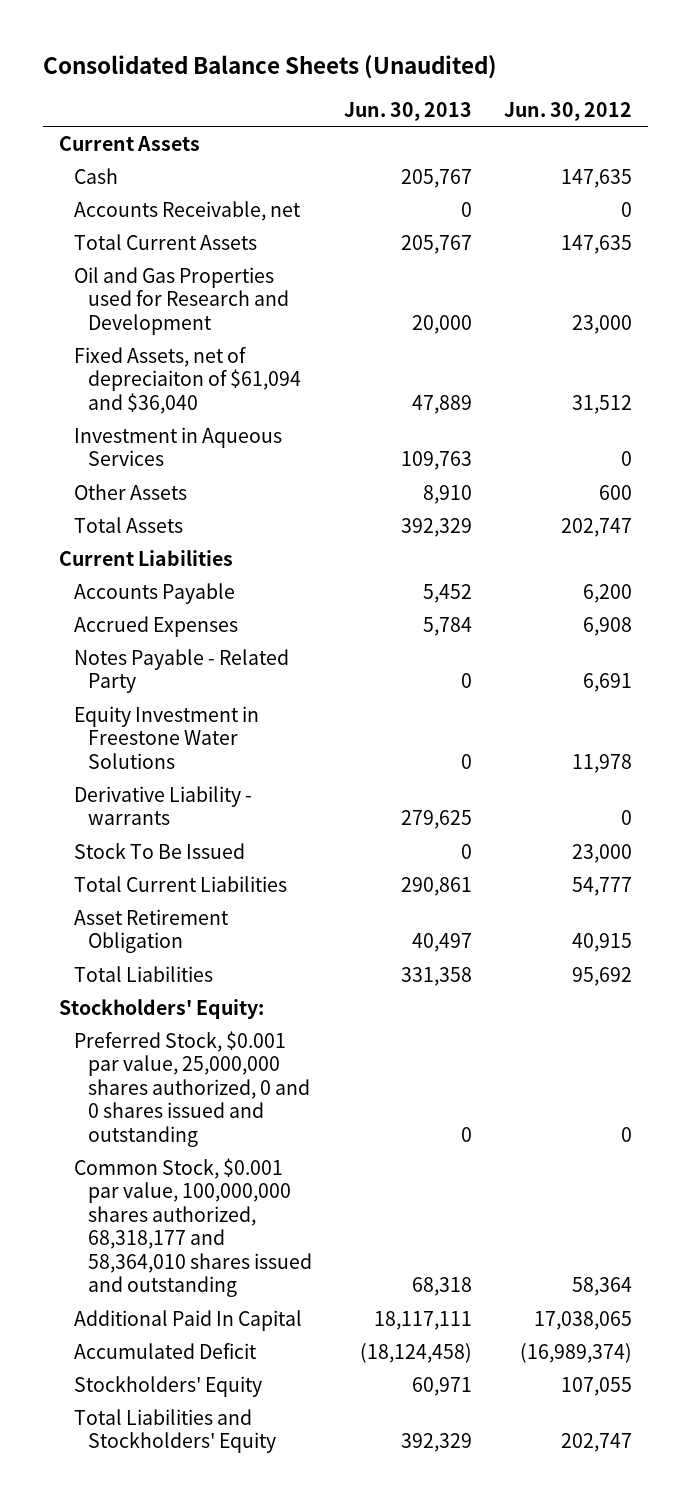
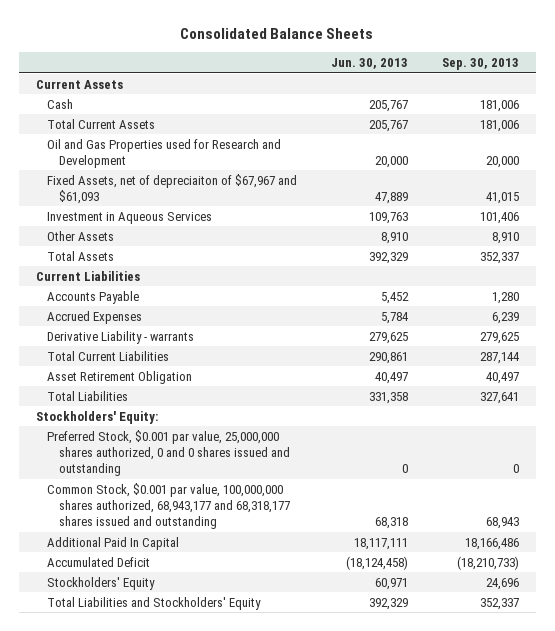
[43,54,498,79] Consolidated Balance Sheets (Unaudited) -> [180,28,374,40] Consolidated Balance Sheets
[504,101,633,121] Jun. 30, 2012 -> none
none -> [441,57,519,70] Sep. 30, 2013
[73,200,301,221] Accounts Receivable, net -> none
[73,346,302,414] Fixed Assets, net of depreciaiton of $61,094 and $36,040 -> [47,173,298,204] Fixed Assets, net of depreciaiton of $67,967 and $61,093
[73,648,289,694] Notes Payable - Related Party -> none
[73,705,259,769] Equity Investment in Freestone Water Solutions -> none
[73,842,245,859] Stock To Be Issued -> none
[73,1157,313,1298] Common Stock, $0.001 par value, 100,000,000 shares authorized, 68,318,177 and 58,364,010 shares issued and outstanding -> [47,482,290,529] Common Stock, $0.001 par value, 100,000,000 shares authorized, 68,943,177 and 68,318,177 shares issued and outstanding

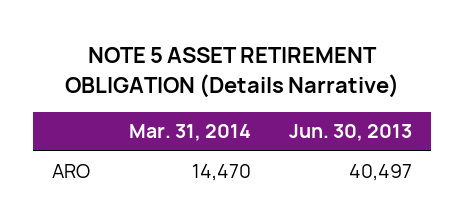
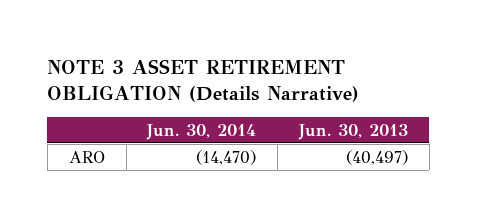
[65,47,400,99] NOTE 5 ASSET RETIREMENT OBLIGATION (Details Narrative) -> [47,58,360,103] NOTE 3 ASSET RETIREMENT OBLIGATION (Details Narrative)
[128,124,251,142] Mar. 31, 2014 -> none
none -> [146,123,257,140] Jun. 30, 2014
[348,164,412,182] 40,497 -> [345,149,408,165] (40,497)

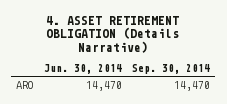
[47,58,360,103] NOTE 3 ASSET RETIREMENT OBLIGATION (Details Narrative) -> [46,15,180,53] 4. ASSET RETIREMENT OBLIGATION (Details Narrative)
[297,123,408,140] Jun. 30, 2013 -> none
none -> [132,64,211,75] Sep. 30, 2014
[196,149,257,165] (14,470) -> [86,80,123,91] 14,470

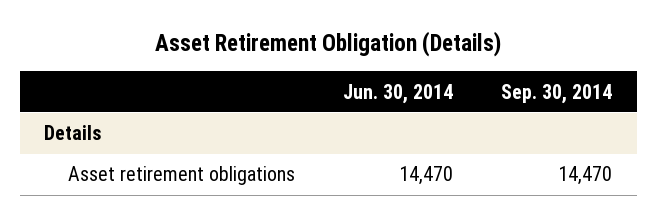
[46,15,180,53] 4. ASSET RETIREMENT OBLIGATION (Details Narrative) -> [155,31,502,58] Asset Retirement Obligation (Details)
none -> [44,125,103,141] Details
[16,80,35,89] ARO -> [68,166,296,186] Asset retirement obligations

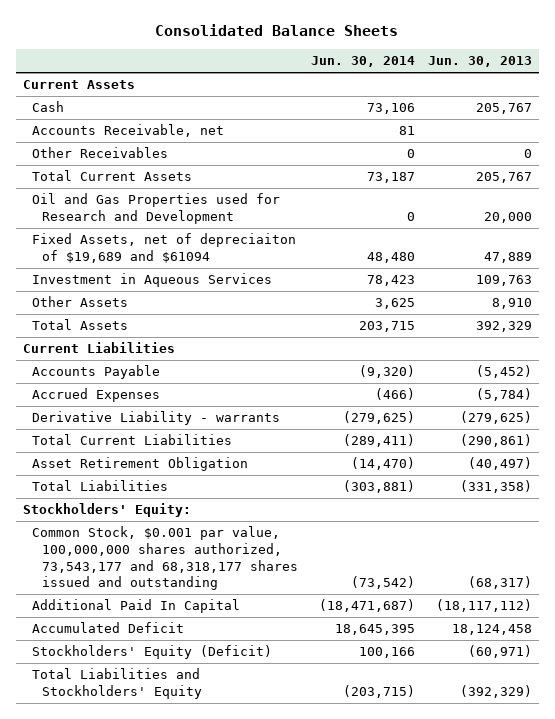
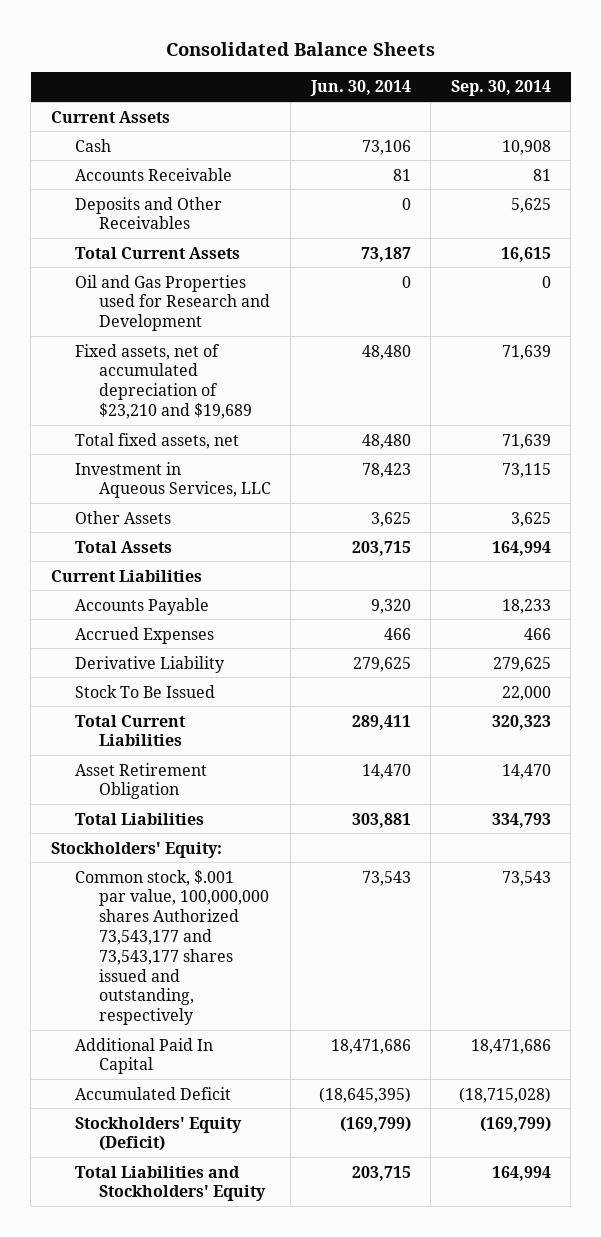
[428,56,533,68] Jun. 30, 2013 -> none
none -> [450,80,551,97] Sep. 30, 2014
[32,124,225,138] Accounts Receivable, net -> [74,167,232,181] Accounts Receivable
[32,147,169,159] Other Receivables -> [74,196,222,230] Deposits and Other Receivables
[32,233,297,264] Fixed Assets, net of depreciaiton of $19,689 and $61094 -> [74,343,252,419] Fixed assets, net of accumulated depreciation of $23,210 and $19,689
none -> [74,432,239,449] Total fixed assets, net
[32,273,273,288] Investment in Aqueous Services -> [74,461,271,499] Investment in Aqueous Services, LLC
[359,365,416,379] (9,320) -> [370,598,411,614] 9,320
[375,388,416,401] (466) -> [383,627,411,640] 466
[32,411,281,426] Derivative Liability - warrants -> [74,655,225,673] Derivative Liability
[343,411,416,425] (279,625) -> [352,656,411,672] 279,625
none -> [74,684,215,698] Stock To Be Issued
[343,434,416,448] (289,411) -> [351,714,411,730] 289,411
[351,457,416,471] (14,470) -> [361,763,411,779] 14,470
[343,480,416,494] (303,881) -> [351,812,411,828] 303,881
[32,526,298,591] Common Stock, $0.001 par value, 100,000,000 shares authorized, 73,543,177 and 68,318,177 shares issued and outstanding -> [74,869,269,1026] Common stock, $.001 par value, 100,000,000 shares Authorized 73,543,177 and 73,543,177 shares issued and outstanding, respectively
[351,576,416,590] (73,542) -> [361,870,411,886] 73,543
[319,599,416,613] (18,471,687) -> [330,1038,411,1054] 18,471,686
[335,624,416,636] 18,645,395 -> [318,1086,411,1103] (18,645,395)
[359,647,416,659] 100,166 -> [339,1115,411,1132] (169,799)
[343,685,416,699] (203,715) -> [351,1165,411,1181] 203,715

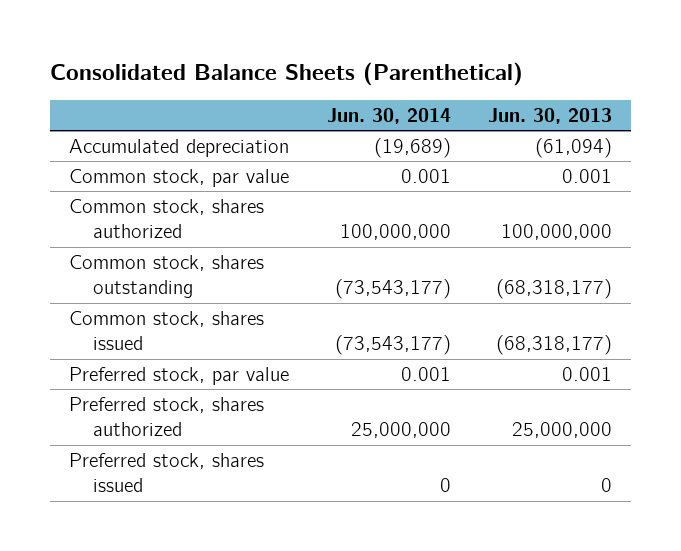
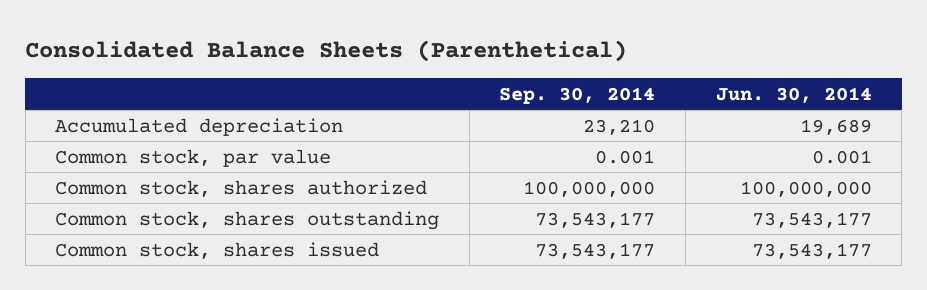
[488,107,613,124] Jun. 30, 2013 -> none
none -> [499,86,656,104] Sep. 30, 2014
[373,137,451,158] (19,689) -> [799,118,872,135] 19,689
[69,366,290,385] Preferred stock, par value -> none
[69,396,265,437] Preferred stock, shares authorized -> none
[69,452,265,493] Preferred stock, shares issued -> none
[334,279,451,300] (73,543,177) -> [751,211,872,228] 73,543,177
[334,335,451,356] (73,543,177) -> [751,242,872,259] 73,543,177

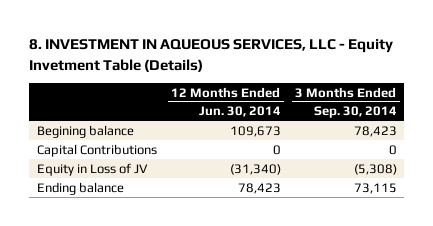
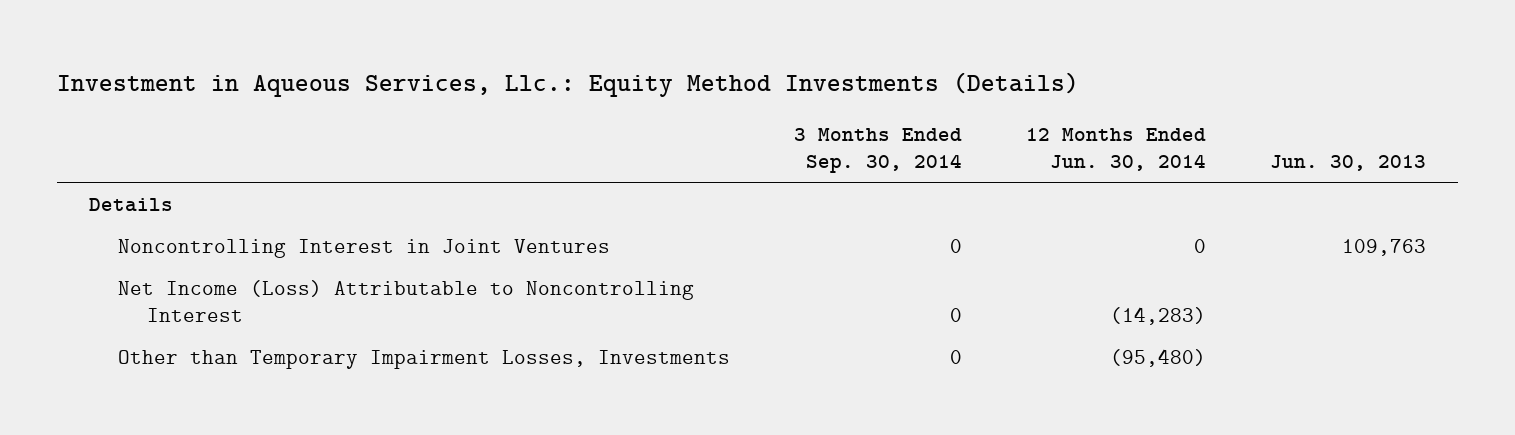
[29,39,394,72] 8. INVESTMENT IN AQUEOUS SERVICES, LLC - Equity Invetment Table (Details) -> [56,72,1079,98] Investment in Aqueous Services, Llc.: Equity Method Investments (Details)
none -> [1270,155,1427,172] Jun. 30, 2013
[36,124,134,138] Begining balance -> none
[36,143,157,157] Capital Contributions -> none
[36,162,148,176] Equity in Loss of JV -> none
[36,181,124,195] Ending balance -> none
none -> [88,197,173,212] Details
none -> [117,238,610,258] Noncontrolling Interest in Joint Ventures
none -> [117,279,694,322] Net Income (Loss) Attributable to Noncontrolling Interest
none -> [117,349,730,369] Other than Temporary Impairment Losses, Investments

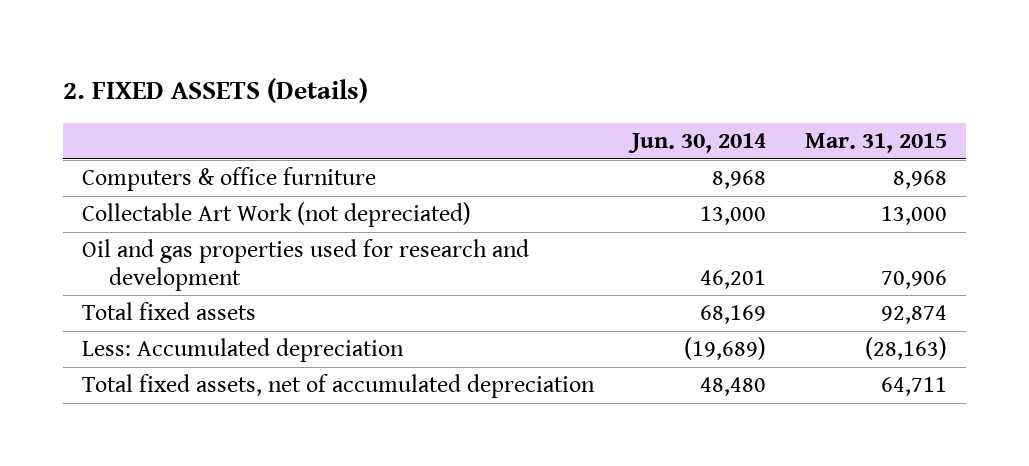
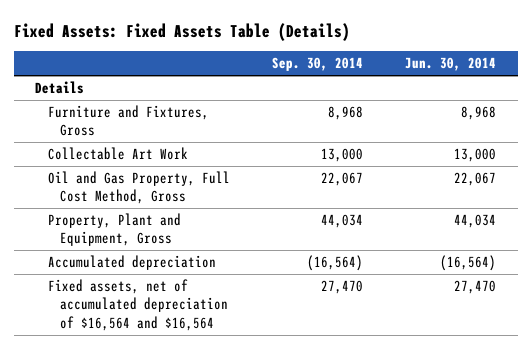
[62,78,368,104] 2. FIXED ASSETS (Details) -> [13,22,350,41] Fixed Assets: Fixed Assets Table (Details)
[804,133,947,154] Mar. 31, 2015 -> none
none -> [272,57,364,72] Sep. 30, 2014
[82,239,530,291] Oil and gas properties used for research and development -> none
[82,302,257,321] Total fixed assets -> none
none -> [35,81,85,95] Details
[82,167,377,192] Computers & office furniture -> [47,105,209,137] Furniture and Fixtures, Gross
[82,202,472,228] Collectable Art Work (not depreciated) -> [47,147,188,161] Collectable Art Work
none -> [47,171,230,205] Oil and Gas Property, Full Cost Method, Gross
none -> [47,213,181,247] Property, Plant and Equipment, Gross
[82,338,405,363] Less: Accumulated depreciation -> [47,255,216,271] Accumulated depreciation
[684,337,767,361] (19,689) -> [440,255,497,272] (16,564)
[82,374,596,399] Total fixed assets, net of accumulated depreciation -> [47,279,229,331] Fixed assets, net of accumulated depreciation of $16,564 and $16,564
[700,377,767,397] 48,480 -> [454,280,497,295] 27,470

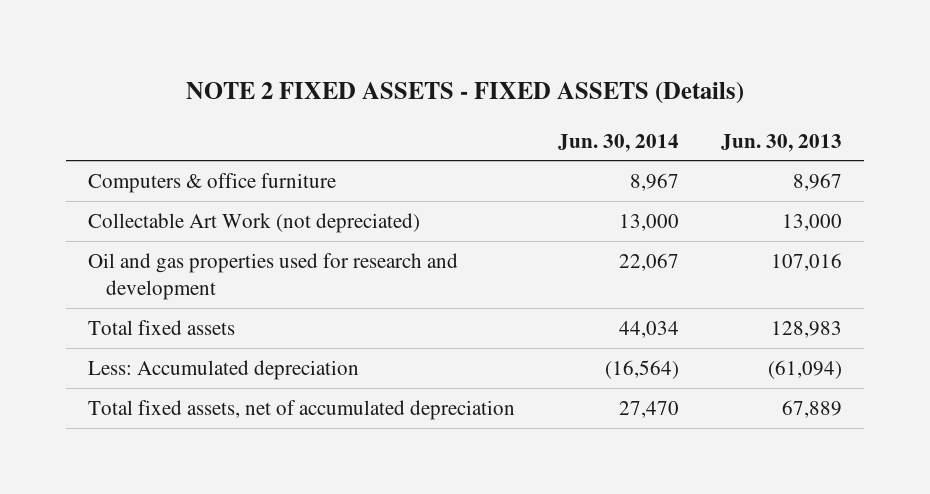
[13,22,350,41] Fixed Assets: Fixed Assets Table (Details) -> [186,82,745,105] NOTE 2 FIXED ASSETS - FIXED ASSETS (Details)
[272,57,364,72] Sep. 30, 2014 -> none
none -> [721,133,843,152] Jun. 30, 2013
[35,81,85,95] Details -> none
[47,105,209,137] Furniture and Fixtures, Gross -> none
none -> [87,172,336,193] Computers & office furniture
[47,147,188,161] Collectable Art Work -> [87,212,420,233] Collectable Art Work (not depreciated)
[47,171,230,205] Oil and Gas Property, Full Cost Method, Gross -> [87,252,458,300] Oil and gas properties used for research and development
[47,213,181,247] Property, Plant and Equipment, Gross -> [87,319,235,335] Total fixed assets
[47,255,216,271] Accumulated depreciation -> [87,359,359,380] Less: Accumulated depreciation
[47,279,229,331] Fixed assets, net of accumulated depreciation of $16,564 and $16,564 -> [87,399,515,420] Total fixed assets, net of accumulated depreciation

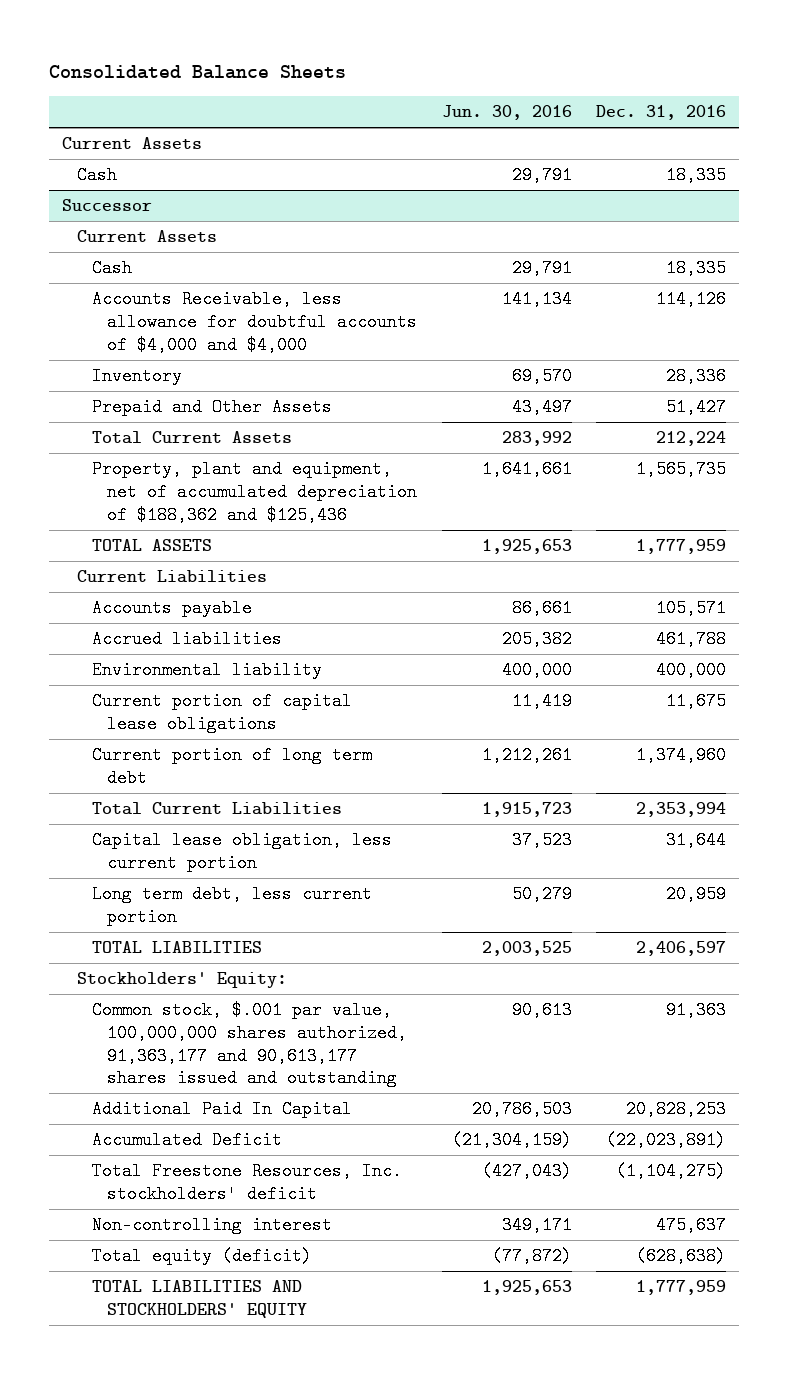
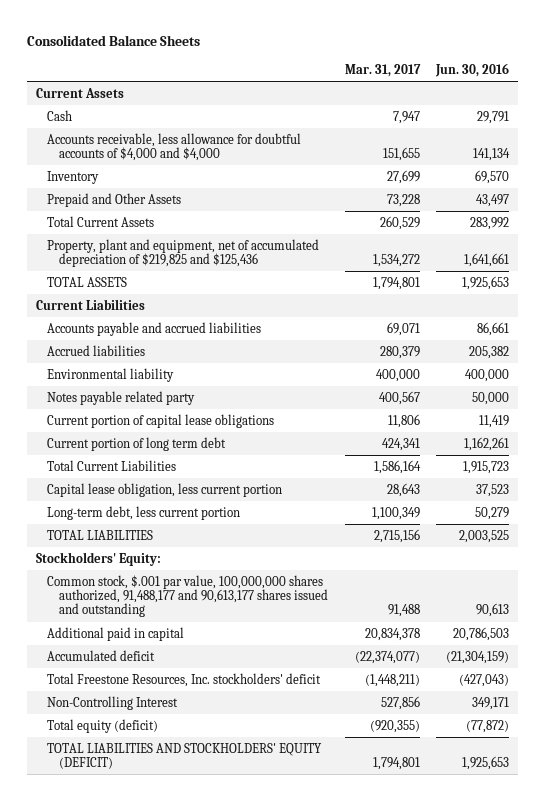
[596,105,727,121] Dec. 31, 2016 -> none
none -> [344,64,421,78] Mar. 31, 2017
[61,199,152,212] Successor -> none
[76,230,217,243] Current Assets -> none
[91,259,132,278] Cash -> none
[91,290,417,354] Accounts Receivable, less allowance for doubtful accounts of $4,000 and $4,000 -> [47,132,302,161] Accounts receivable, less allowance for doubtful accounts of $4,000 and $4,000
[91,460,417,524] Property, plant and equipment, net of accumulated depreciation of $188,362 and $125,436 -> [47,238,320,267] Property, plant and equipment, net of accumulated depreciation of $219,825 and $125,436
[91,599,252,618] Accounts payable -> [47,321,262,336] Accounts payable and accrued liabilities
none -> [47,390,196,405] Notes payable related party
[481,746,572,765] 1,212,261 -> [464,436,510,451] 1,162,261
[91,885,372,926] Long term debt, less current portion -> [47,505,241,520] Long-term debt, less current portion
[91,1001,407,1088] Common stock, $.001 par value, 100,000,000 shares authorized, 91,363,177 and 90,613,177 shares issued and outstanding -> [47,574,328,618] Common stock, $.001 par value, 100,000,000 shares authorized, 91,488,177 and 90,613,177 shares issued and outstanding
[91,1100,352,1119] Additional Paid In Capital -> [47,626,185,641] Additional paid in capital
[91,1131,282,1150] Accumulated Deficit -> [47,649,156,661] Accumulated deficit
[91,1216,332,1235] Non-controlling interest -> [47,695,179,710] Non-Controlling Interest
[91,1280,307,1318] TOTAL LIABILITIES AND STOCKHOLDERS' EQUITY -> [47,742,323,769] TOTAL LIABILITIES AND STOCKHOLDERS' EQUITY (DEFICIT)

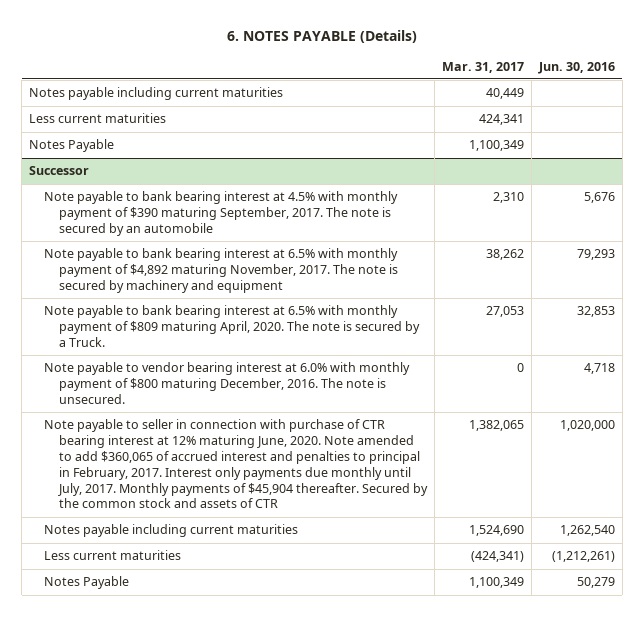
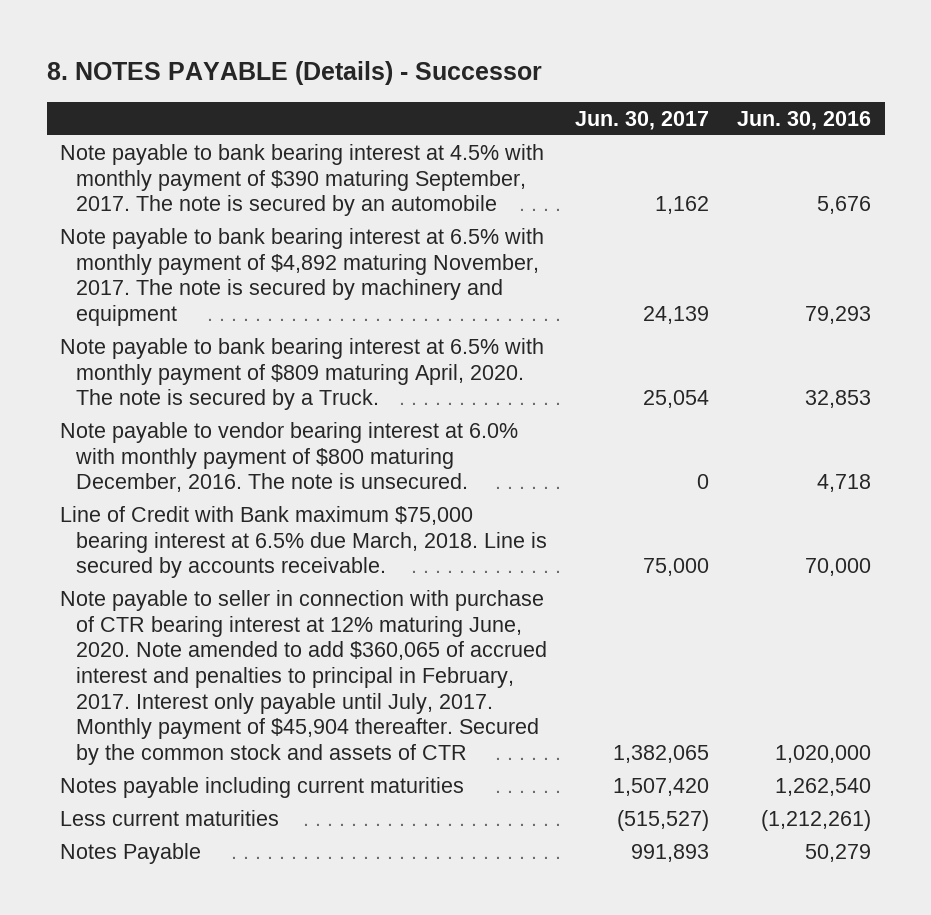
[227,29,418,43] 6. NOTES PAYABLE (Details) -> [46,61,542,86] 8. NOTES PAYABLE (Details) - Successor
[442,61,525,73] Mar. 31, 2017 -> none
none -> [575,110,710,130] Jun. 30, 2017
[29,87,284,101] Notes payable including current maturities -> none
[29,113,167,124] Less current maturities -> none
[29,139,115,153] Notes Payable -> none
[29,166,90,176] Successor -> none
none -> [60,506,548,579] Line of Credit with Bank maximum $75,000 bearing interest at 6.5% due March, 2018. Line is secured by accounts receivable.
[44,419,429,509] Note payable to seller in connection with purchase of CTR bearing interest at 12% maturing June, 2020. Note amended to add $360,065 of accrued interest and penalties to principal in February, 2017. Interest only payments due monthly until July, 2017. Monthly payments of $45,904 thereafter. Secured by the common stock and assets of CTR -> [60,590,548,765] Note payable to seller in connection with purchase of CTR bearing interest at 12% maturing June, 2020. Note amended to add $360,065 of accrued interest and penalties to principal in February, 2017. Interest only payable until July, 2017. Monthly payment of $45,904 thereafter. Secured by the common stock and assets of CTR

